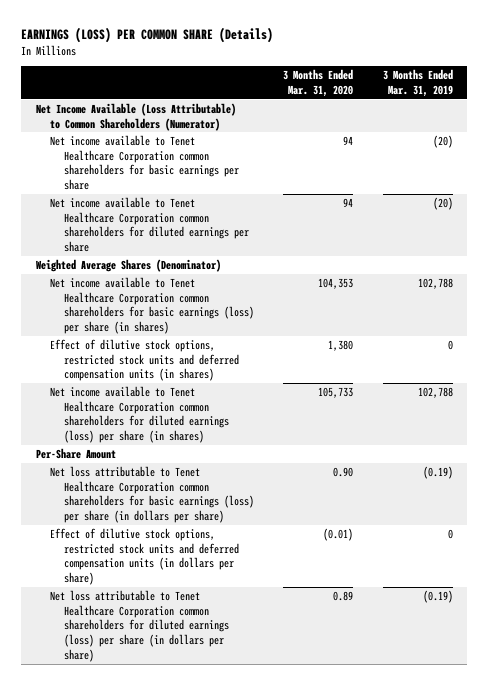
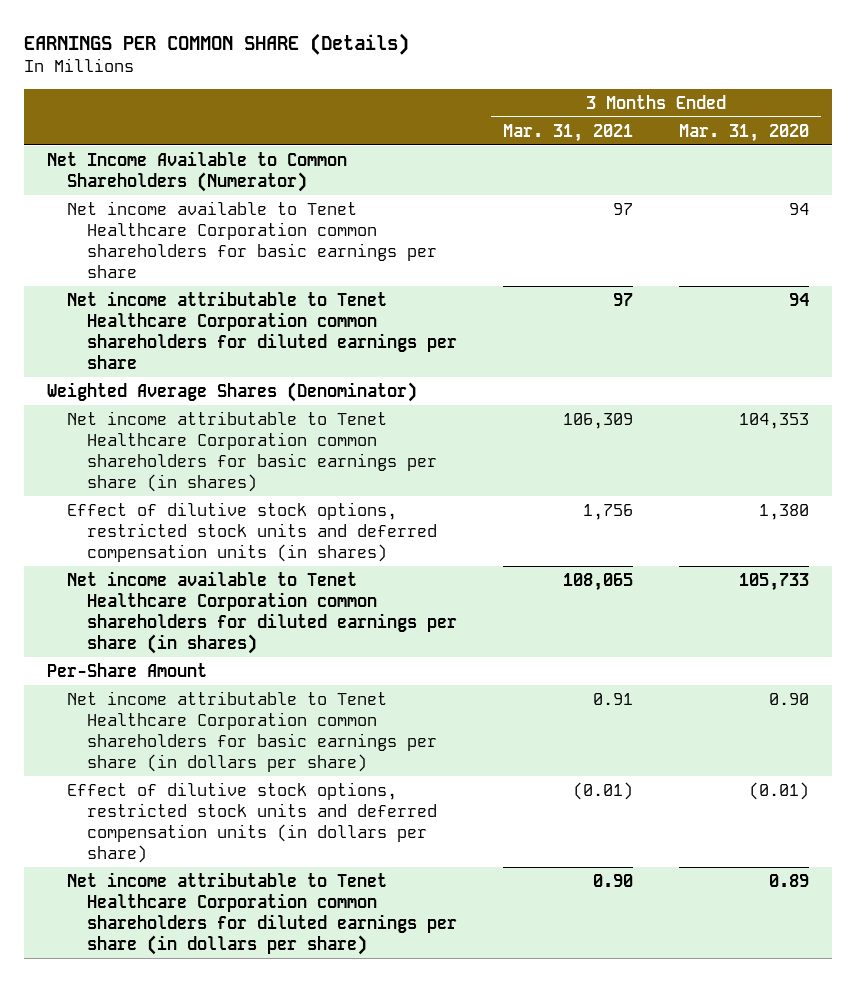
[21,27,274,44] EARNINGS (LOSS) PER COMMON SHARE (Details) -> [23,32,409,55] EARNINGS PER COMMON SHARE (Details)
[382,69,453,98] 3 Months Ended Mar. 31, 2019 -> none
none -> [502,123,633,142] Mar. 31, 2021
[35,102,236,131] Net Income Available (Loss Attributable) to Common Shareholders (Numerator) -> [46,150,347,192] Net Income Available to Common Shareholders (Numerator)
[49,196,249,253] Net income available to Tenet Healthcare Corporation common shareholders for diluted earnings per share -> [66,290,457,370] Net income attributable to Tenet Healthcare Corporation common shareholders for diluted earnings per share
[49,276,254,335] Net income available to Tenet Healthcare Corporation common shareholders for basic earnings (loss) per share (in shares) -> [66,410,437,493] Net income attributable to Tenet Healthcare Corporation common shareholders for basic earnings per share (in shares)
[49,385,229,444] Net income available to Tenet Healthcare Corporation common shareholders for diluted earnings (loss) per share (in shares) -> [66,570,457,655] Net income available to Tenet Healthcare Corporation common shareholders for diluted earnings per share (in shares)
[49,465,254,524] Net loss attributable to Tenet Healthcare Corporation common shareholders for basic earnings (loss) per share (in dollars per share) -> [66,690,437,773] Net income attributable to Tenet Healthcare Corporation common shareholders for basic earnings per share (in dollars per share)
[49,589,229,662] Net loss attributable to Tenet Healthcare Corporation common shareholders for diluted earnings (loss) per share (in dollars per share) -> [66,871,457,956] Net income attributable to Tenet Healthcare Corporation common shareholders for diluted earnings per share (in dollars per share)

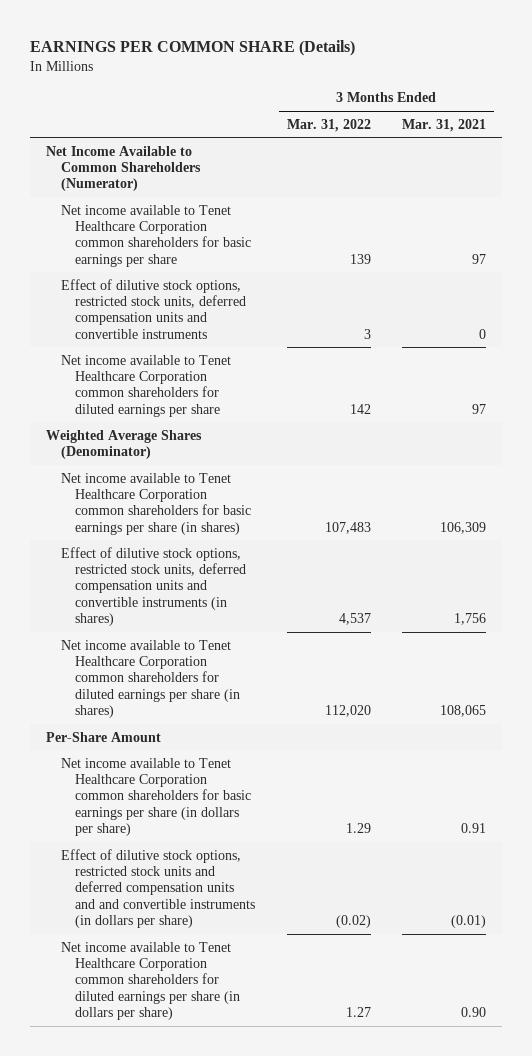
[679,123,810,142] Mar. 31, 2020 -> none
none -> [286,118,371,132] Mar. 31, 2022
none -> [60,278,247,339] Effect of dilutive stock options, restricted stock units, deferred compensation units and convertible instruments
[66,290,457,370] Net income attributable to Tenet Healthcare Corporation common shareholders for diluted earnings per share -> [60,354,231,417] Net income available to Tenet Healthcare Corporation common shareholders for diluted earnings per share
[66,410,437,493] Net income attributable to Tenet Healthcare Corporation common shareholders for basic earnings per share (in shares) -> [60,472,252,535] Net income available to Tenet Healthcare Corporation common shareholders for basic earnings per share (in shares)
[66,501,437,562] Effect of dilutive stock options, restricted stock units and deferred compensation units (in shares) -> [60,546,247,627] Effect of dilutive stock options, restricted stock units, deferred compensation units and convertible instruments (in shares)
[66,690,437,773] Net income attributable to Tenet Healthcare Corporation common shareholders for basic earnings per share (in dollars per share) -> [60,757,252,837] Net income available to Tenet Healthcare Corporation common shareholders for basic earnings per share (in dollars per share)
[66,781,437,864] Effect of dilutive stock options, restricted stock units and deferred compensation units (in dollars per share) -> [60,848,256,929] Effect of dilutive stock options, restricted stock units and deferred compensation units and and convertible instruments (in dollars per share)
[66,871,457,956] Net income attributable to Tenet Healthcare Corporation common shareholders for diluted earnings per share (in dollars per share) -> [60,941,241,1021] Net income available to Tenet Healthcare Corporation common shareholders for diluted earnings per share (in dollars per share)

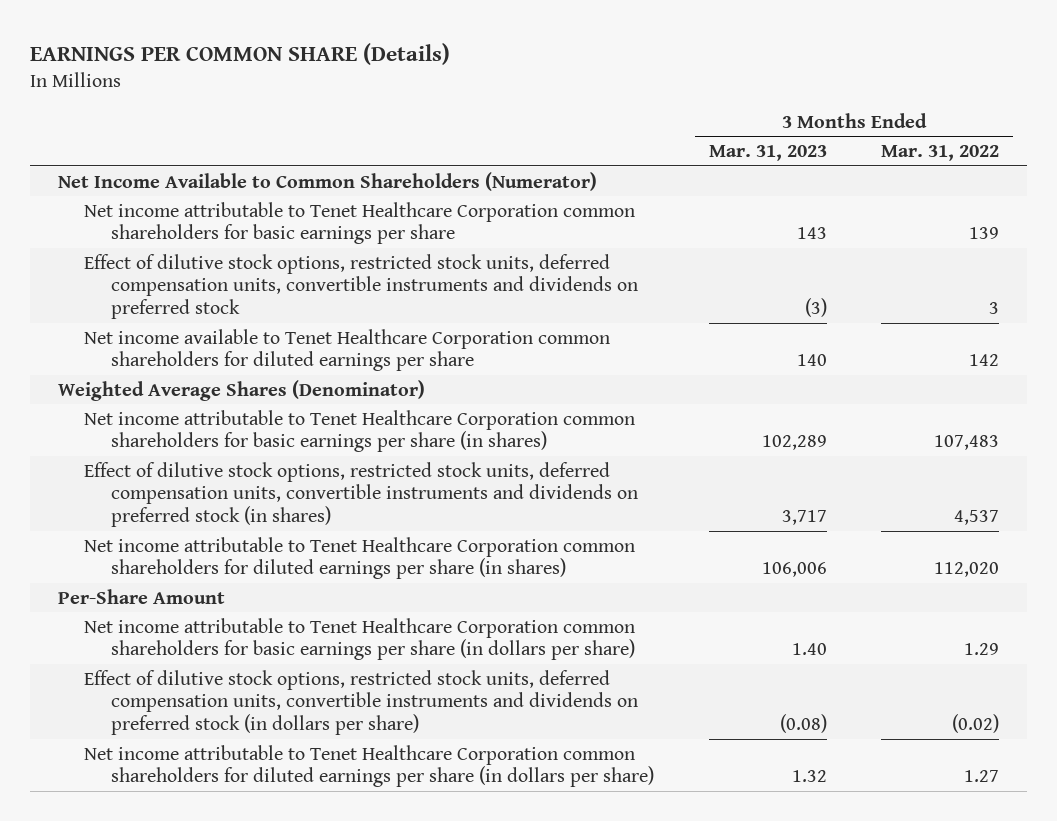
[402,118,487,132] Mar. 31, 2021 -> none
none -> [708,145,827,162] Mar. 31, 2023
[60,204,252,267] Net income available to Tenet Healthcare Corporation common shareholders for basic earnings per share -> [84,201,636,245] Net income attributable to Tenet Healthcare Corporation common shareholders for basic earnings per share
[60,278,247,339] Effect of dilutive stock options, restricted stock units, deferred compensation units and convertible instruments -> [84,253,638,320] Effect of dilutive stock options, restricted stock units, deferred compensation units, convertible instruments and dividends on preferred stock
[60,472,252,535] Net income available to Tenet Healthcare Corporation common shareholders for basic earnings per share (in shares) -> [84,409,636,453] Net income attributable to Tenet Healthcare Corporation common shareholders for basic earnings per share (in shares)
[60,546,247,627] Effect of dilutive stock options, restricted stock units, deferred compensation units and convertible instruments (in shares) -> [84,461,638,528] Effect of dilutive stock options, restricted stock units, deferred compensation units, convertible instruments and dividends on preferred stock (in shares)
[60,639,241,719] Net income available to Tenet Healthcare Corporation common shareholders for diluted earnings per share (in shares) -> [84,536,636,580] Net income attributable to Tenet Healthcare Corporation common shareholders for diluted earnings per share (in shares)
[60,757,252,837] Net income available to Tenet Healthcare Corporation common shareholders for basic earnings per share (in dollars per share) -> [84,617,636,661] Net income attributable to Tenet Healthcare Corporation common shareholders for basic earnings per share (in dollars per share)
[60,848,256,929] Effect of dilutive stock options, restricted stock units and deferred compensation units and and convertible instruments (in dollars per share) -> [84,669,638,736] Effect of dilutive stock options, restricted stock units, deferred compensation units, convertible instruments and dividends on preferred stock (in dollars per share)
[60,941,241,1021] Net income available to Tenet Healthcare Corporation common shareholders for diluted earnings per share (in dollars per share) -> [84,744,654,788] Net income attributable to Tenet Healthcare Corporation common shareholders for diluted earnings per share (in dollars per share)

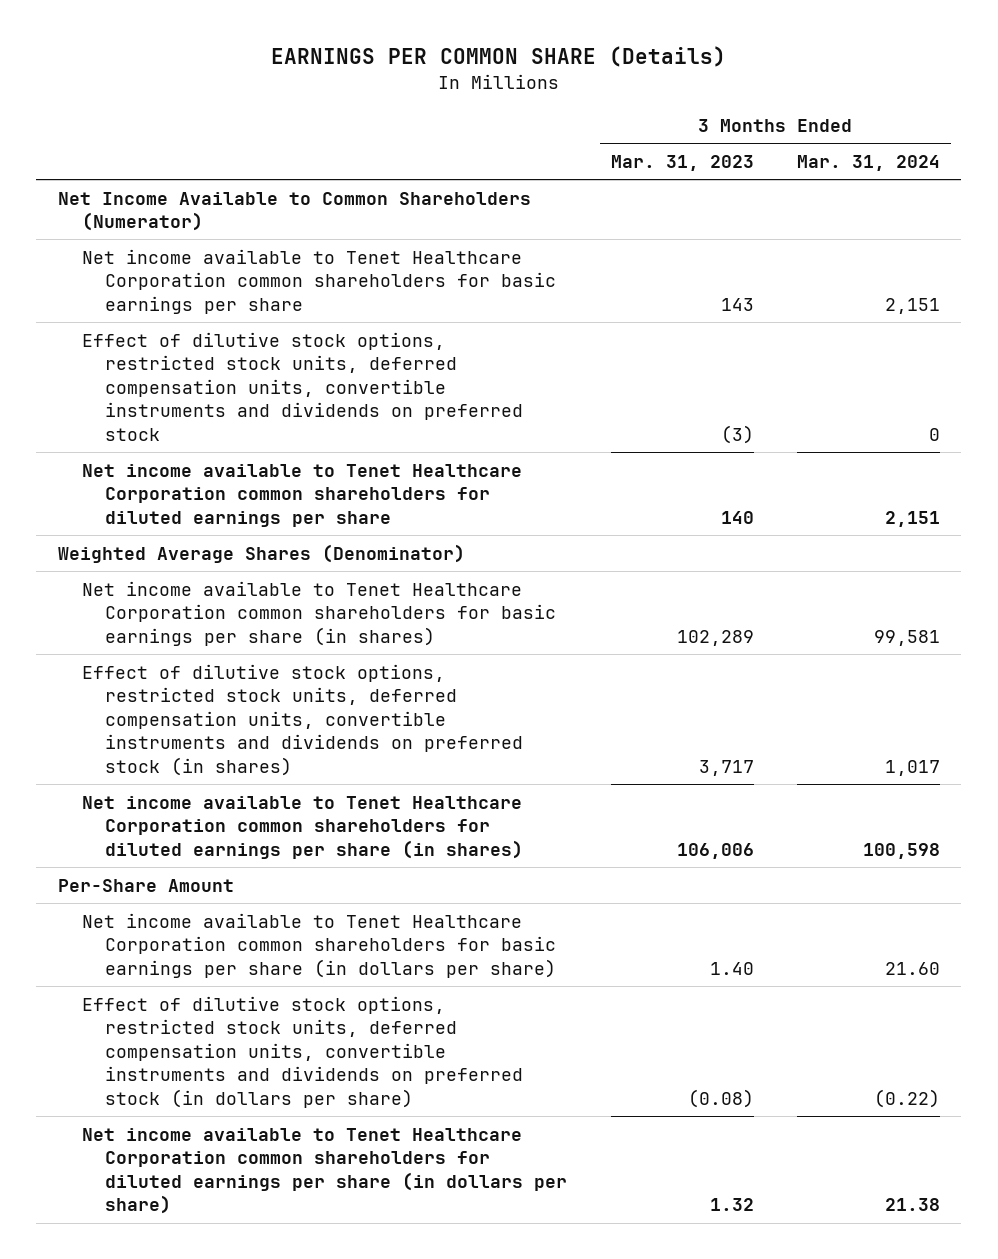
[881,145,1000,162] Mar. 31, 2022 -> none
none -> [796,154,940,171] Mar. 31, 2024
[84,201,636,245] Net income attributable to Tenet Healthcare Corporation common shareholders for basic earnings per share -> [81,248,557,314] Net income available to Tenet Healthcare Corporation common shareholders for basic earnings per share
[84,409,636,453] Net income attributable to Tenet Healthcare Corporation common shareholders for basic earnings per share (in shares) -> [81,580,557,646] Net income available to Tenet Healthcare Corporation common shareholders for basic earnings per share (in shares)
[84,536,636,580] Net income attributable to Tenet Healthcare Corporation common shareholders for diluted earnings per share (in shares) -> [81,795,524,859] Net income available to Tenet Healthcare Corporation common shareholders for diluted earnings per share (in shares)
[84,617,636,661] Net income attributable to Tenet Healthcare Corporation common shareholders for basic earnings per share (in dollars per share) -> [81,912,557,978] Net income available to Tenet Healthcare Corporation common shareholders for basic earnings per share (in dollars per share)
[84,744,654,788] Net income attributable to Tenet Healthcare Corporation common shareholders for diluted earnings per share (in dollars per share) -> [81,1127,568,1215] Net income available to Tenet Healthcare Corporation common shareholders for diluted earnings per share (in dollars per share)

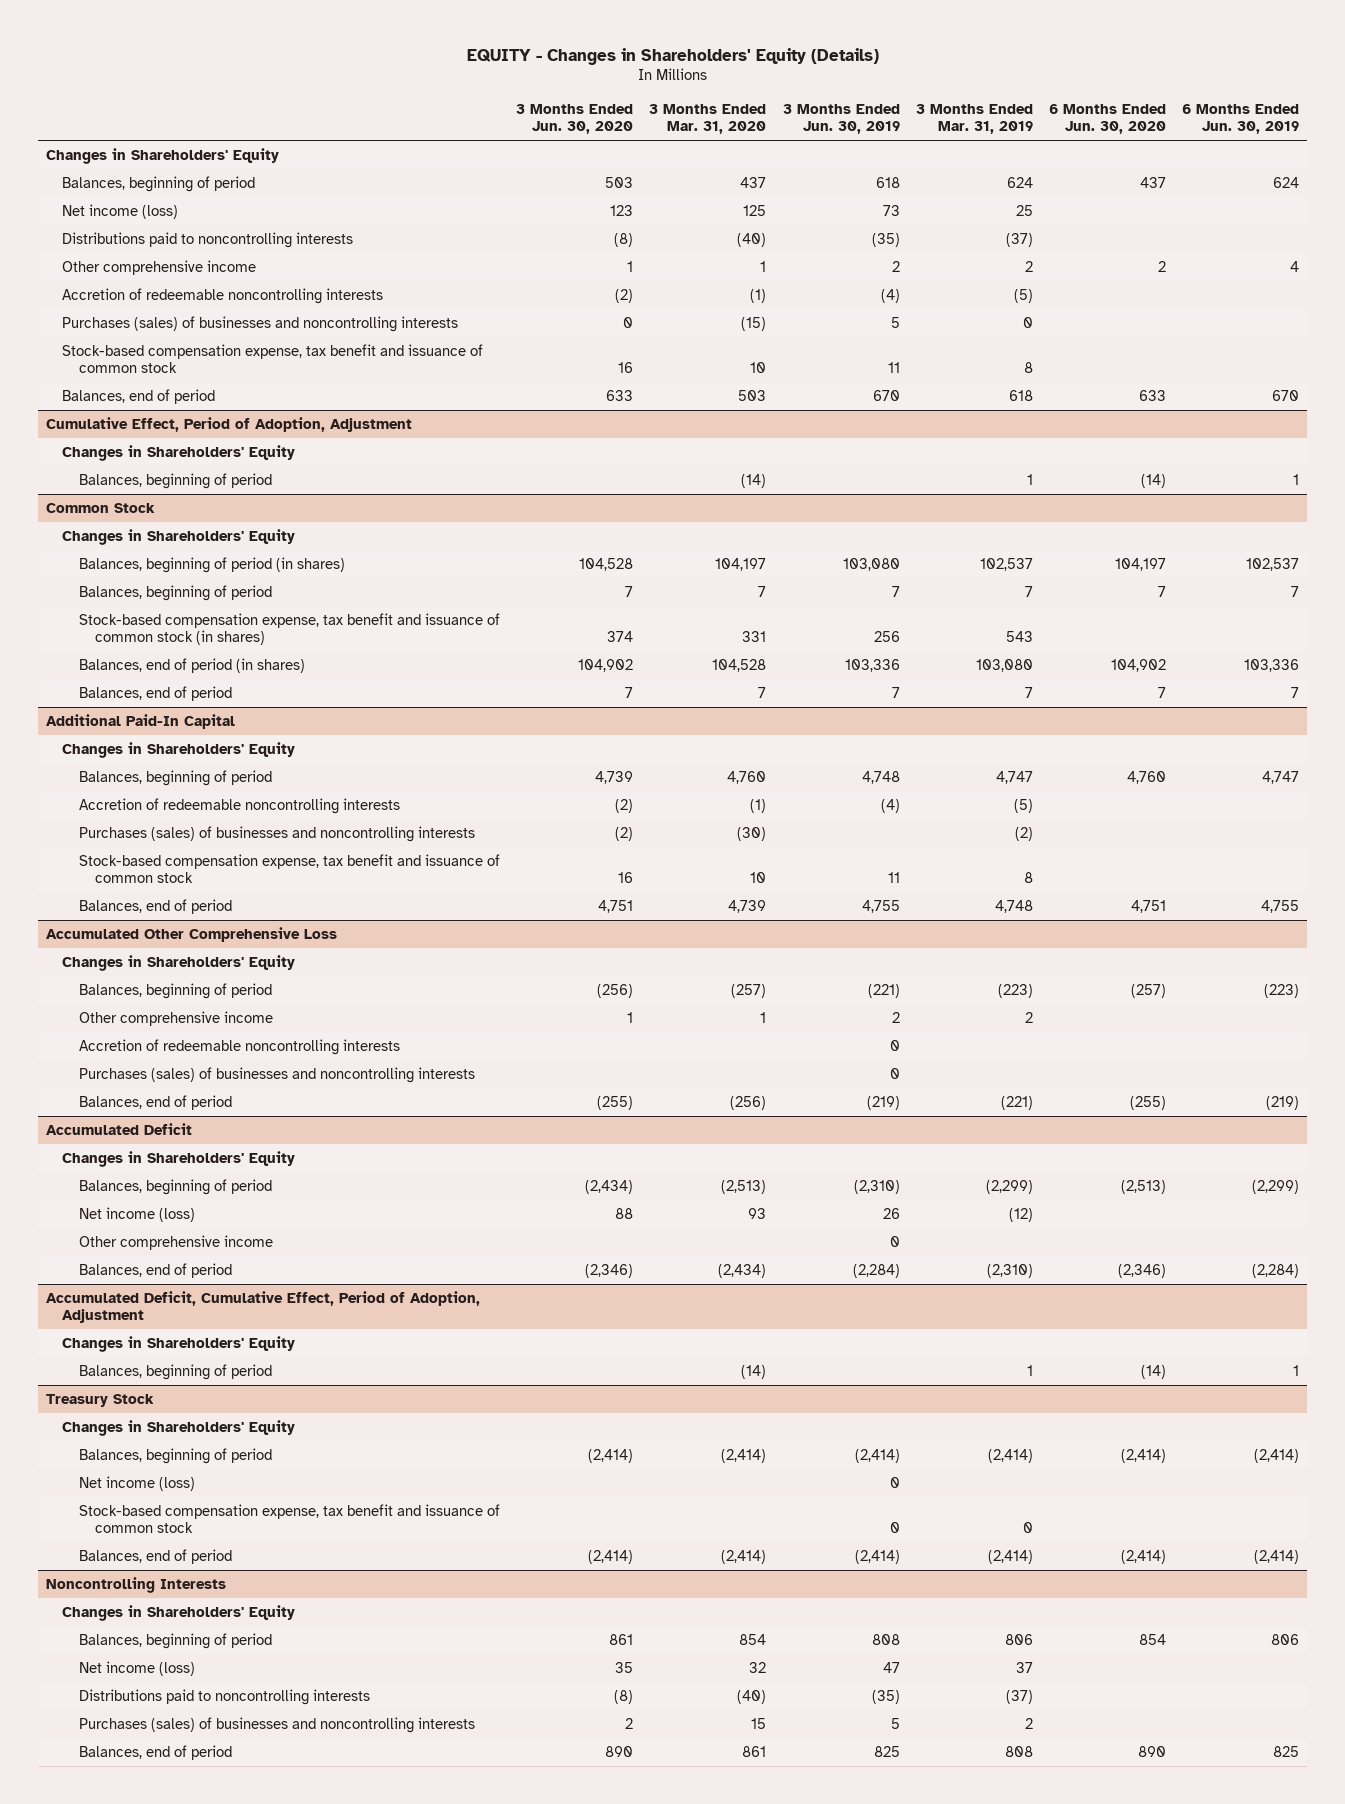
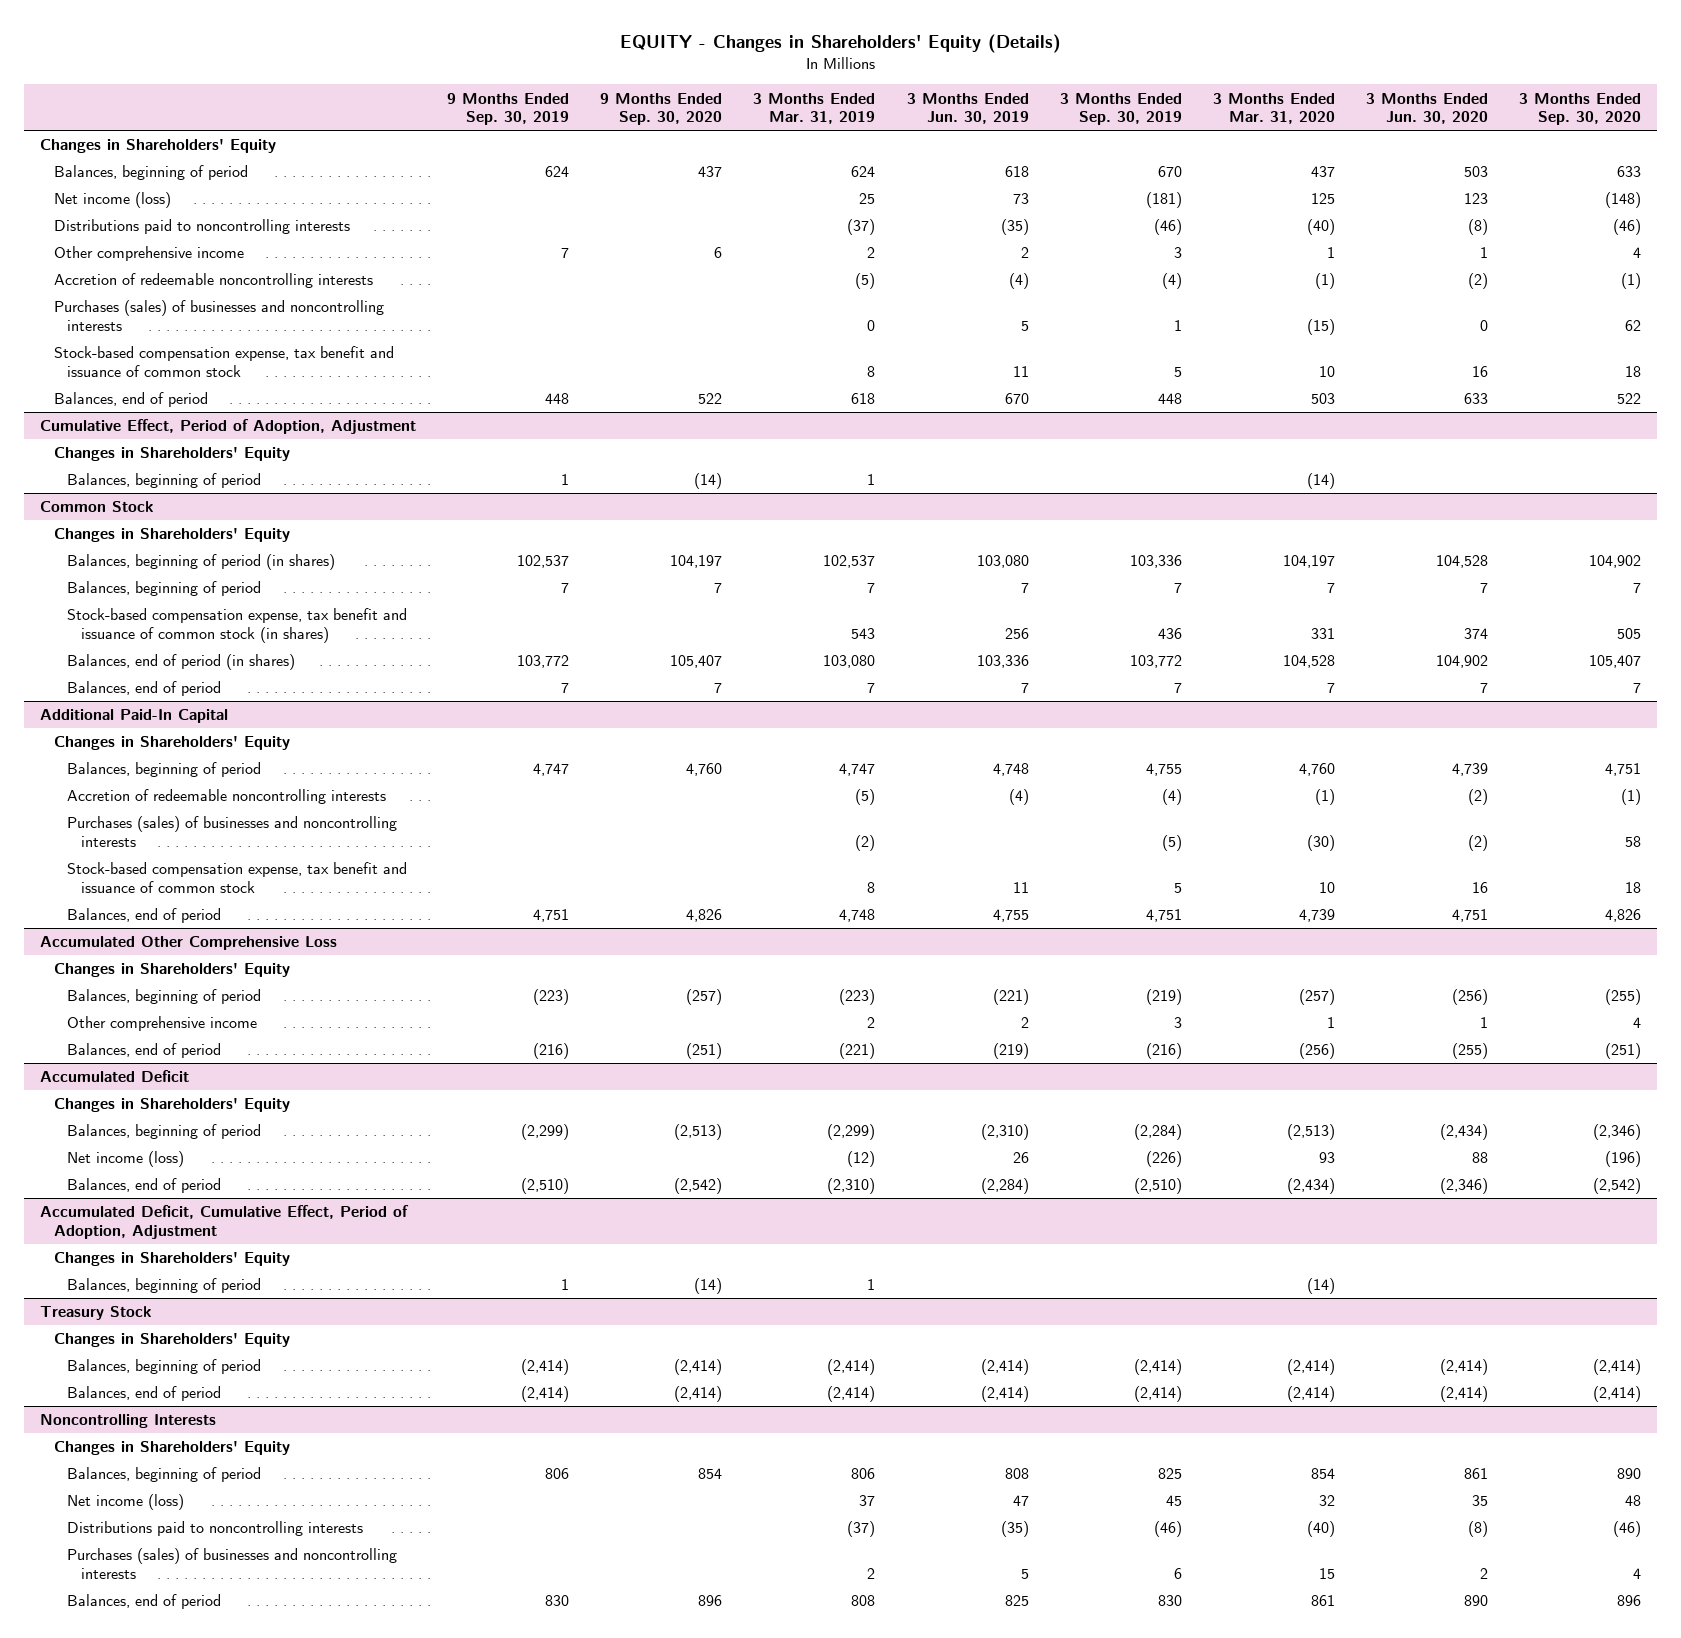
[1049,103,1167,135] 6 Months Ended Jun. 30, 2020 -> none
[1182,103,1300,135] 6 Months Ended Jun. 30, 2019 -> none
none -> [447,92,570,126] 9 Months Ended Sep. 30, 2019
none -> [600,92,723,126] 9 Months Ended Sep. 30, 2020
none -> [1059,92,1182,126] 3 Months Ended Sep. 30, 2019
none -> [1519,92,1642,126] 3 Months Ended Sep. 30, 2020
[78,1038,400,1055] Accretion of redeemable noncontrolling interests -> none
[78,1066,475,1083] Purchases (sales) of businesses and noncontrolling interests -> none
[78,1234,273,1250] Other comprehensive income -> none
[78,1475,195,1491] Net income (loss) -> none
[78,1503,500,1534] Stock-based compensation expense, tax benefit and issuance of common stock -> none

